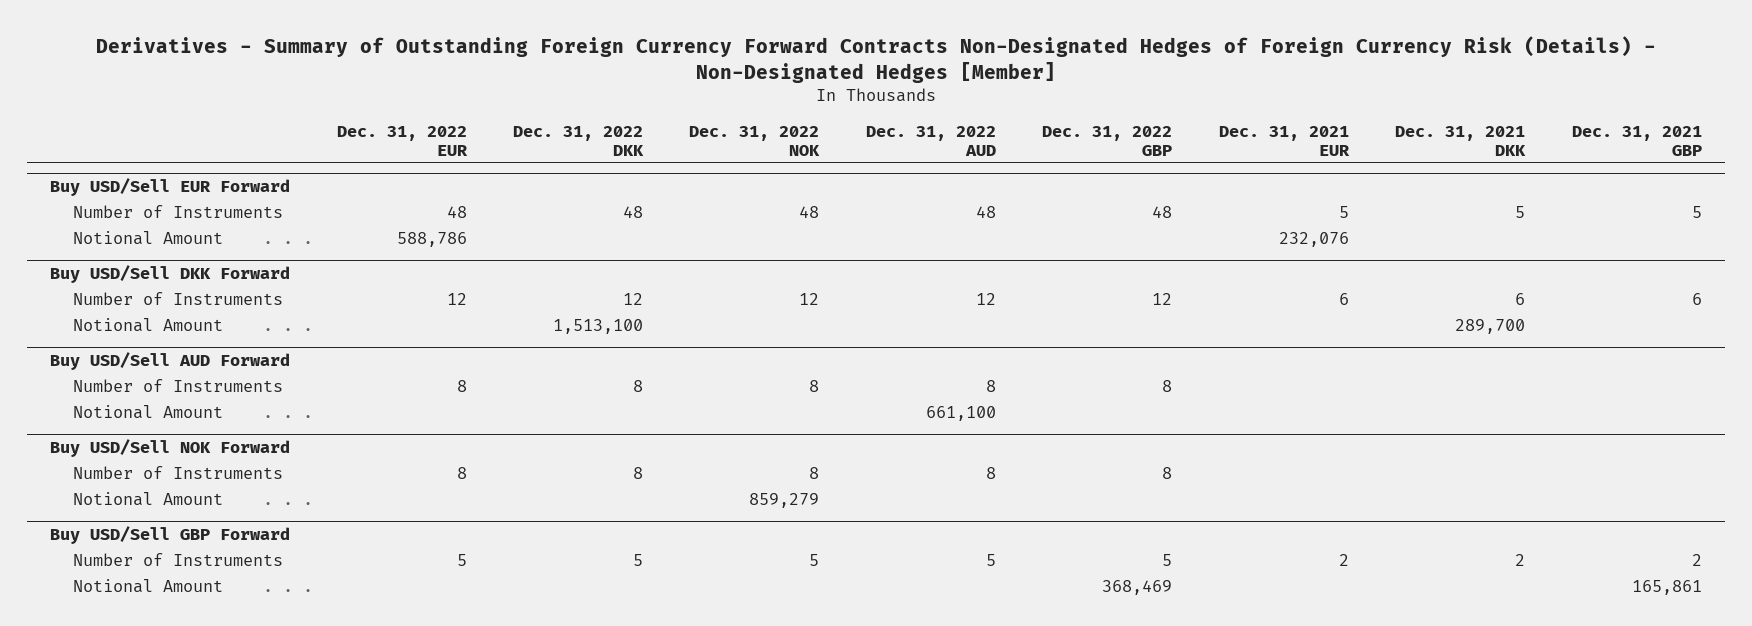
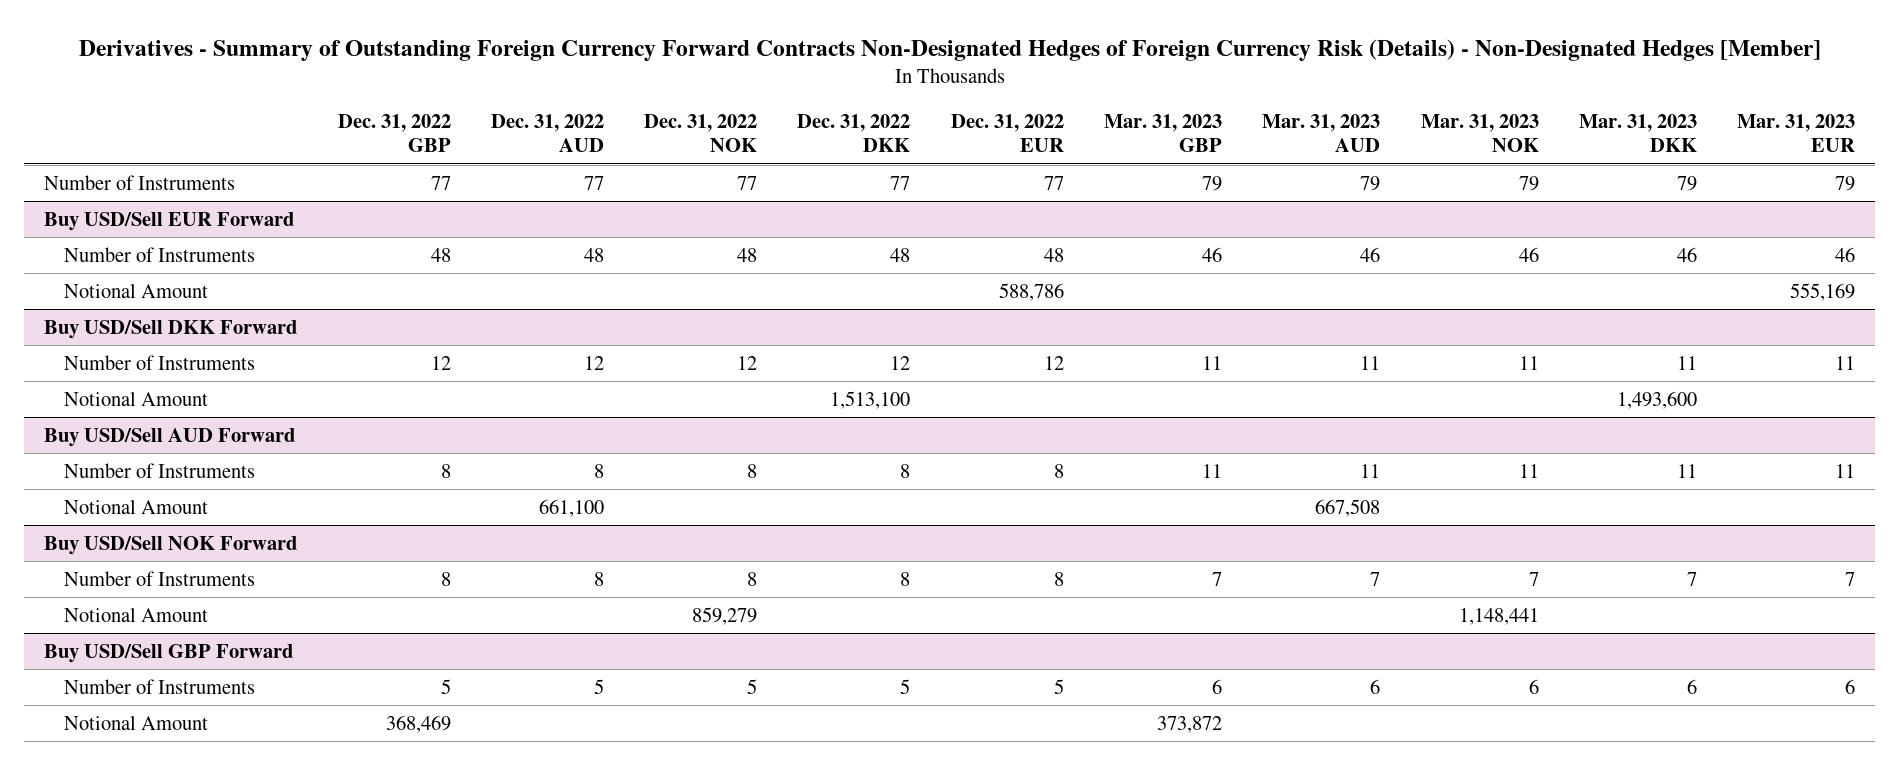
[1218,125,1350,156] Dec. 31, 2021 EUR -> none
[1395,125,1527,156] Dec. 31, 2021 DKK -> none
[1571,125,1702,156] Dec. 31, 2021 GBP -> none
none -> [1104,114,1223,153] Mar. 31, 2023 GBP
none -> [1262,114,1381,153] Mar. 31, 2023 AUD
none -> [1420,114,1539,153] Mar. 31, 2023 NOK
none -> [1578,114,1697,153] Mar. 31, 2023 DKK
none -> [1737,114,1856,153] Mar. 31, 2023 EUR
none -> [44,174,236,190] Number of Instruments

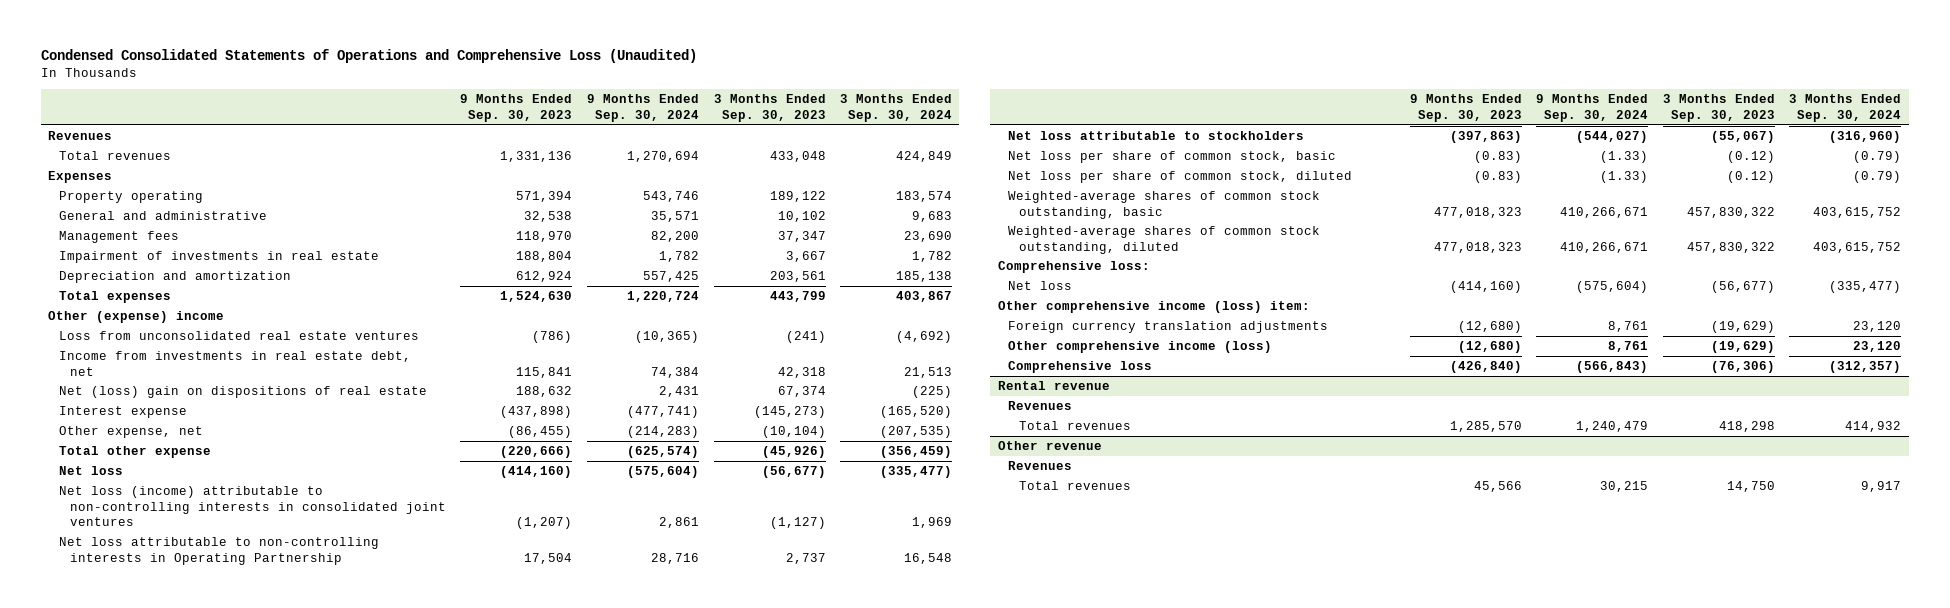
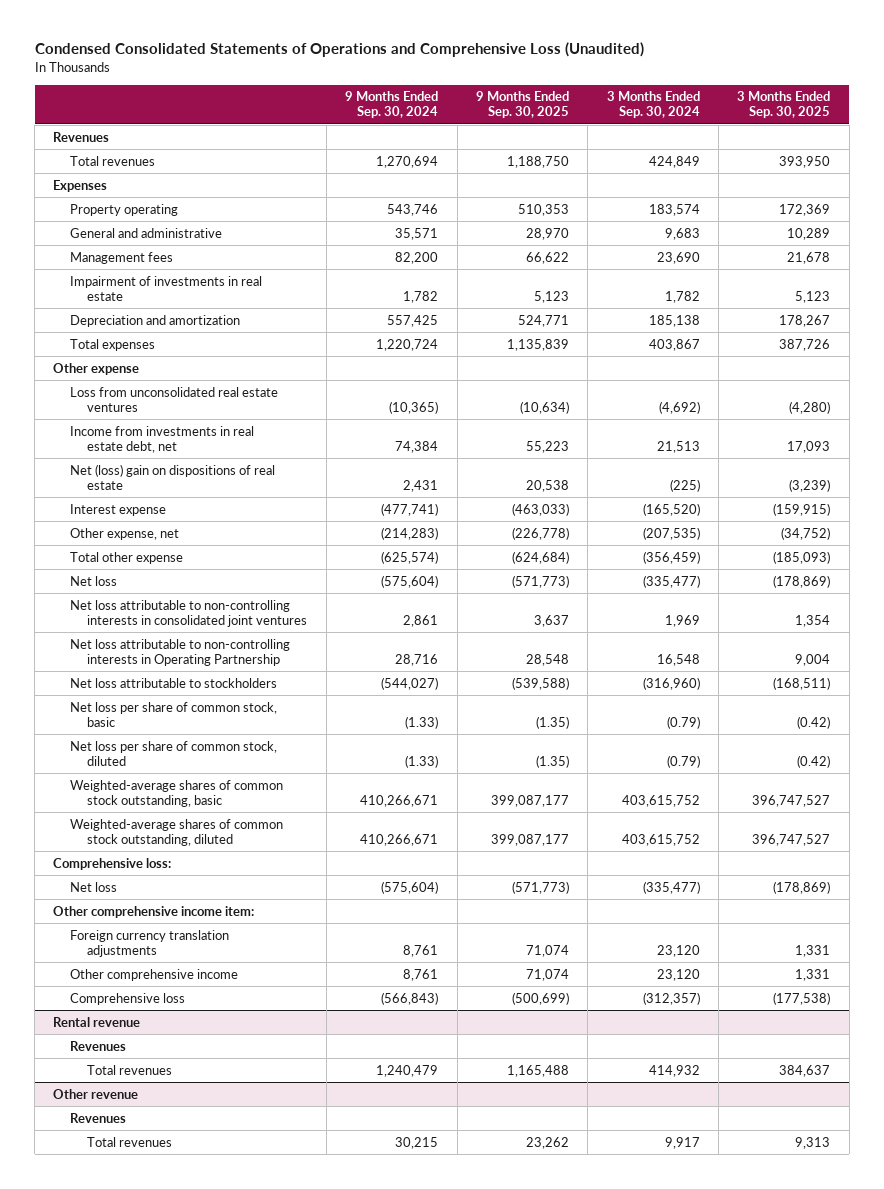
[460,94,573,122] 9 Months Ended Sep. 30, 2023 -> none
[713,94,826,122] 3 Months Ended Sep. 30, 2023 -> none
none -> [475,91,569,119] 9 Months Ended Sep. 30, 2025
none -> [737,91,831,119] 3 Months Ended Sep. 30, 2025
[48,310,225,323] Other (expense) income -> [53,362,140,375] Other expense
[59,485,446,527] Net loss (income) attributable to non-controlling interests in consolidated joint ventures -> [70,599,308,627] Net loss attributable to non-controlling interests in consolidated joint ventures
[997,300,1310,313] Other comprehensive income (loss) item: -> [53,905,255,918] Other comprehensive income item:
[1008,340,1273,353] Other comprehensive income (loss) -> [70,968,239,981] Other comprehensive income

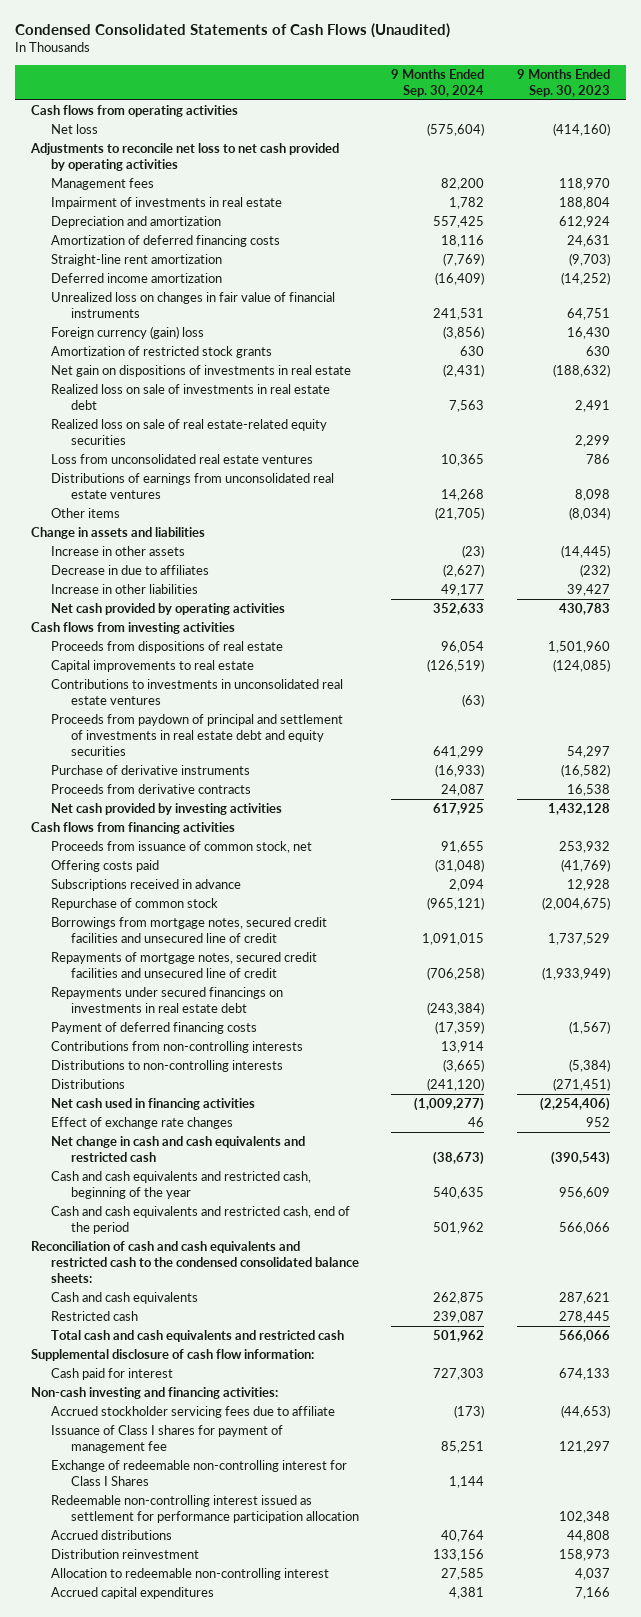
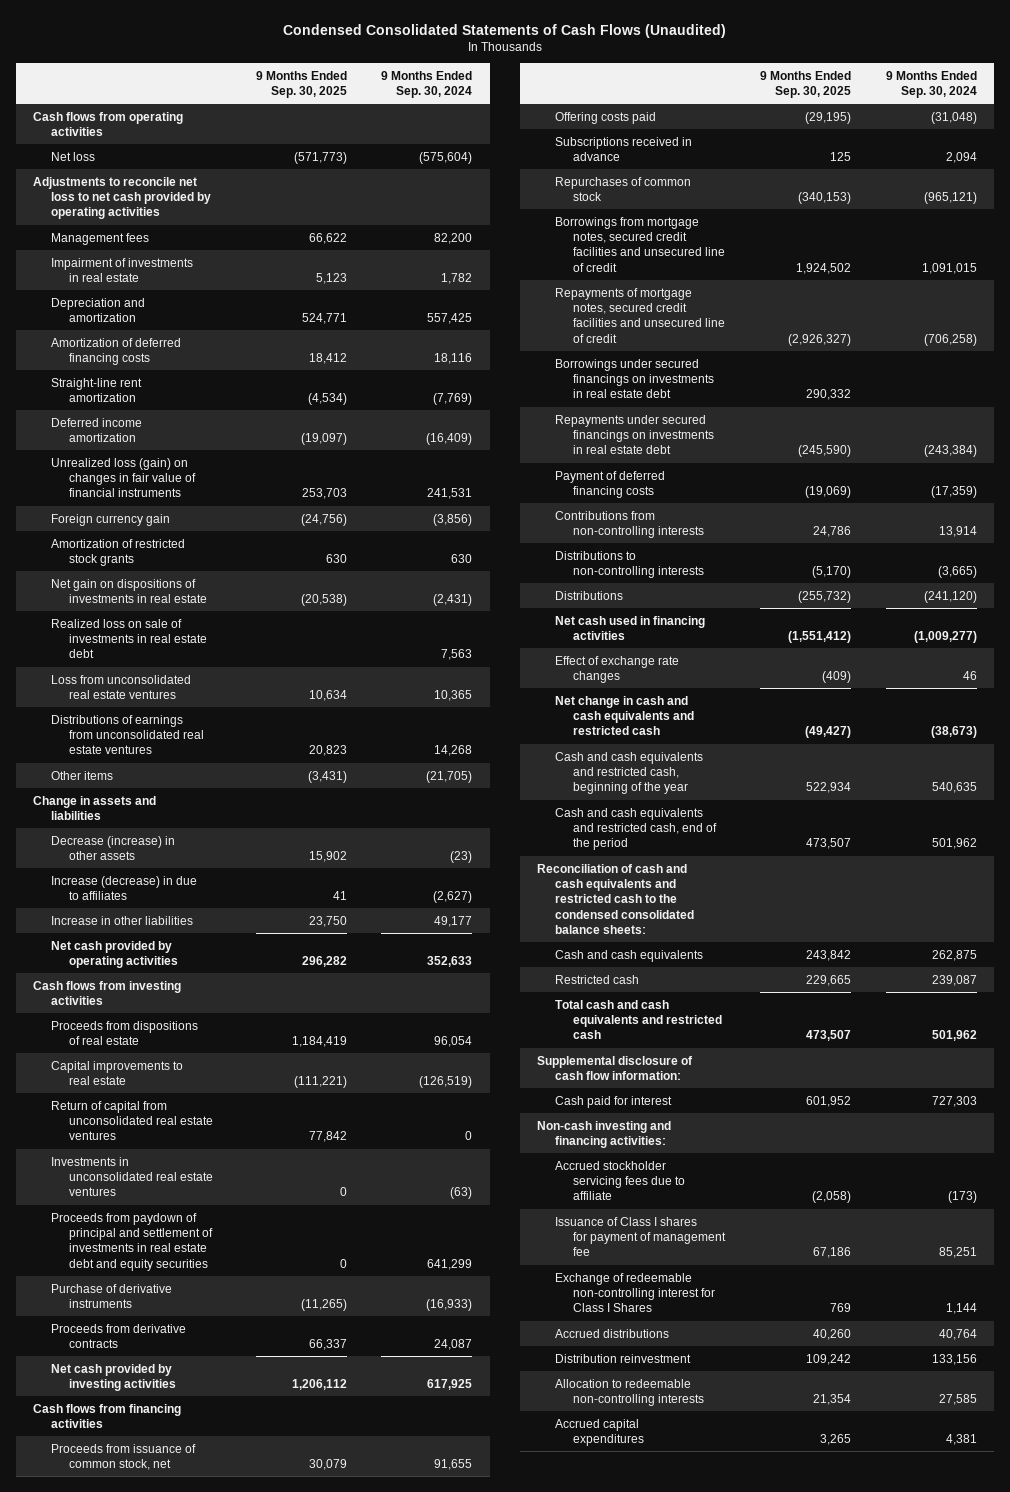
[516,68,610,97] 9 Months Ended Sep. 30, 2023 -> none
none -> [255,70,347,99] 9 Months Ended Sep. 30, 2025
[50,292,335,319] Unrealized loss on changes in fair value of financial instruments -> [51,457,197,498] Unrealized loss (gain) on changes in fair value of financial instruments
[50,326,204,340] Foreign currency (gain) loss -> [51,513,171,526] Foreign currency gain
[50,419,327,446] Realized loss on sale of real estate-related equity securities -> none
[50,546,185,557] Increase in other assets -> [51,835,176,861] Decrease (increase) in other assets
[50,565,209,576] Decrease in due to affiliates -> [51,875,198,901] Increase (decrease) in due to affiliates
none -> [51,1100,214,1141] Return of capital from unconsolidated real estate ventures
[50,679,343,706] Contributions to investments in unconsolidated real estate ventures -> [51,1156,214,1197] Investments in unconsolidated real estate ventures
[50,898,218,911] Repurchase of common stock -> [555,176,692,202] Repurchases of common stock
none -> [555,358,715,399] Borrowings under secured financings on investments in real estate debt
[50,1495,359,1524] Redeemable non-controlling interest issued as settlement for performance participation allocation -> none
[50,1568,329,1581] Allocation to redeemable non-controlling interest -> [555,1378,705,1407] Allocation to redeemable non-controlling interests

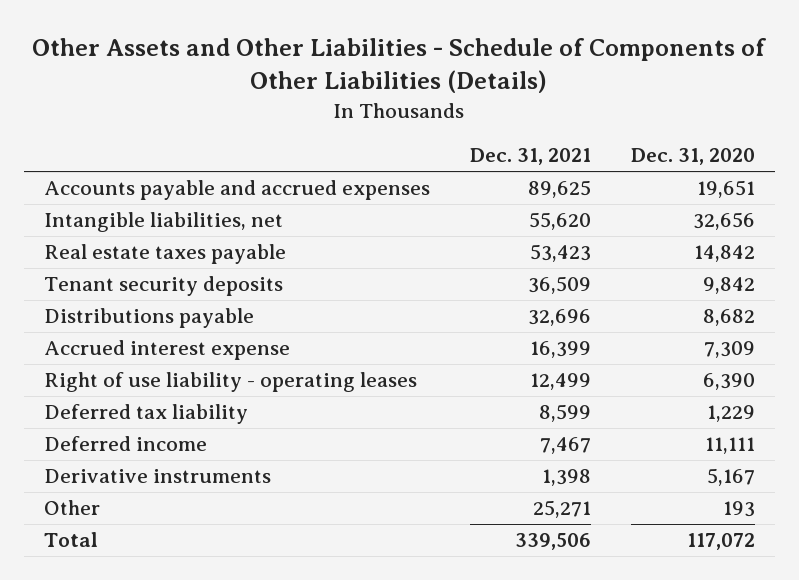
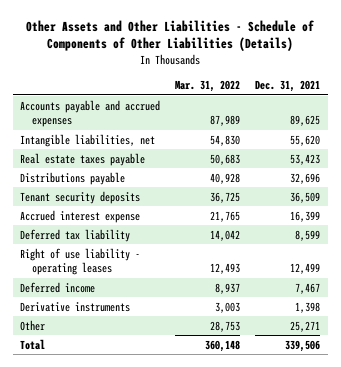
[630,148,755,166] Dec. 31, 2020 -> none
none -> [175,79,241,92] Mar. 31, 2022
[43,276,283,297] Tenant security deposits -> [20,190,141,204] Tenant security deposits
[43,372,417,393] Right of use liability - operating leases -> [20,247,141,276] Right of use liability - operating leases

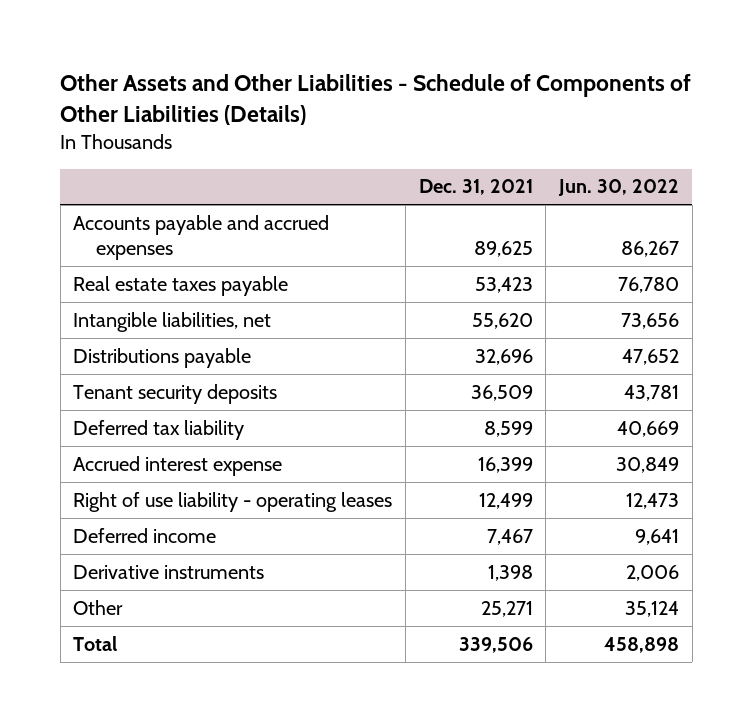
[175,79,241,92] Mar. 31, 2022 -> none
none -> [557,179,679,197] Jun. 30, 2022
[20,133,156,147] Intangible liabilities, net -> [73,311,272,332] Intangible liabilities, net
[20,209,141,223] Accrued interest expense -> [73,455,283,476] Accrued interest expense

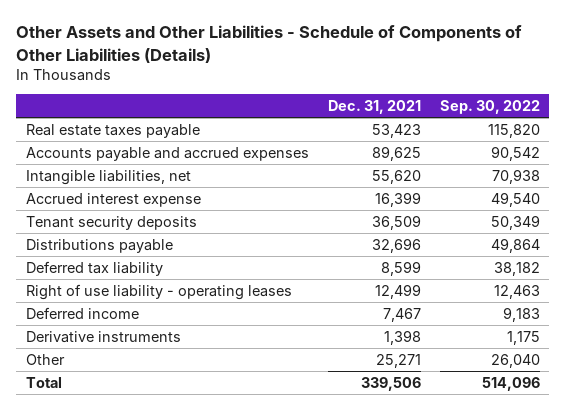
[557,179,679,197] Jun. 30, 2022 -> none
none -> [439,99,540,114] Sep. 30, 2022
[73,214,330,261] Accounts payable and accrued expenses -> [25,146,309,161] Accounts payable and accrued expenses
[73,455,283,476] Accrued interest expense -> [25,192,201,207] Accrued interest expense
[73,347,252,368] Distributions payable -> [25,238,173,253] Distributions payable

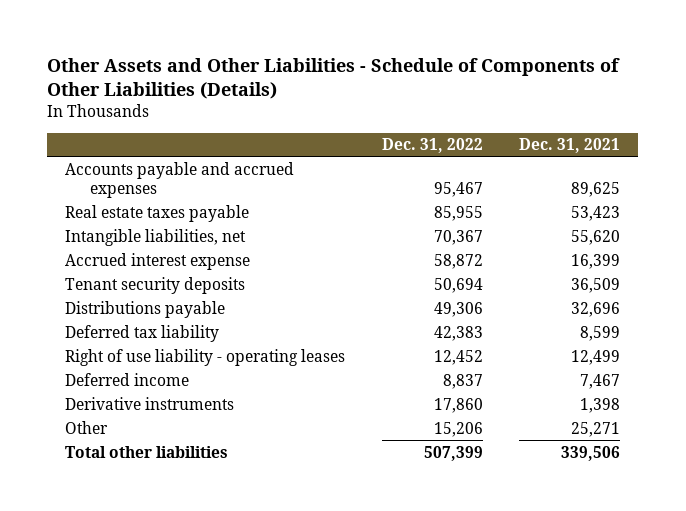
[439,99,540,114] Sep. 30, 2022 -> none
none -> [381,138,483,154] Dec. 31, 2022
[25,123,200,138] Real estate taxes payable -> [65,204,250,222] Real estate taxes payable
[25,376,62,388] Total -> [65,445,229,458] Total other liabilities

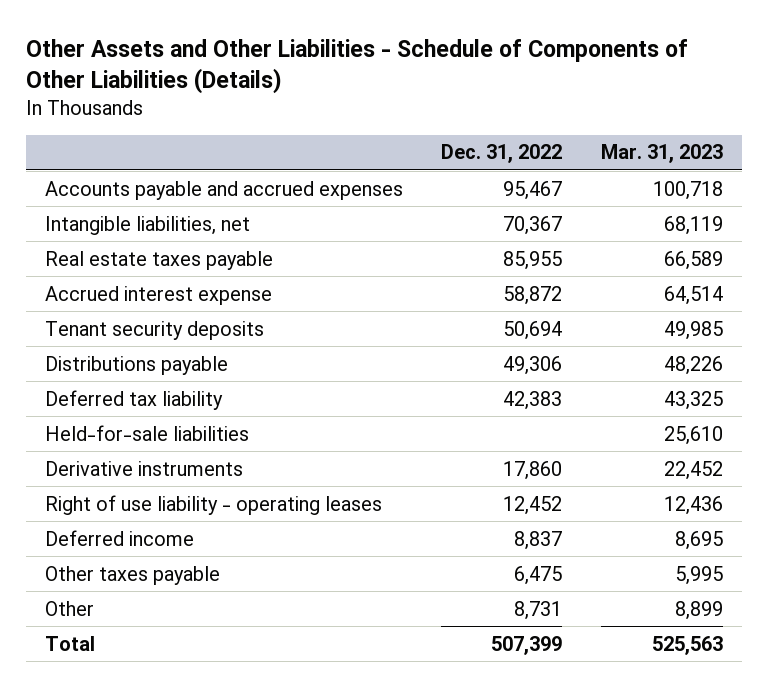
[519,138,621,154] Dec. 31, 2021 -> none
none -> [600,144,723,164] Mar. 31, 2023
[65,204,250,222] Real estate taxes payable -> [44,250,273,270] Real estate taxes payable
none -> [44,424,249,441] Held-for-sale liabilities
[65,396,235,410] Derivative instruments -> [44,460,243,476] Derivative instruments
none -> [44,565,220,585] Other taxes payable
[433,421,483,437] 15,206 -> [514,600,563,620] 8,731
[65,445,229,458] Total other liabilities -> [44,635,95,651] Total

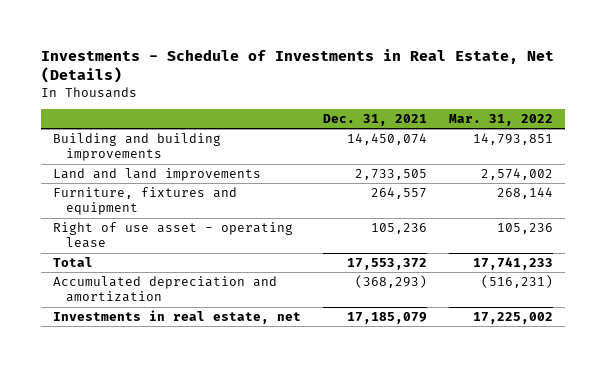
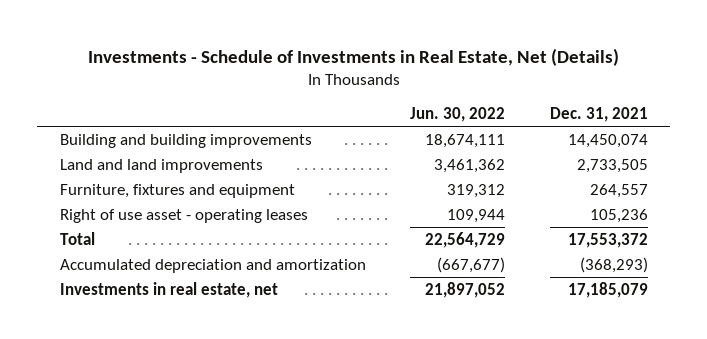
[449,113,554,126] Mar. 31, 2022 -> none
none -> [410,107,506,123] Jun. 30, 2022
[52,221,293,249] Right of use asset - operating lease -> [59,208,308,223] Right of use asset - operating leases

